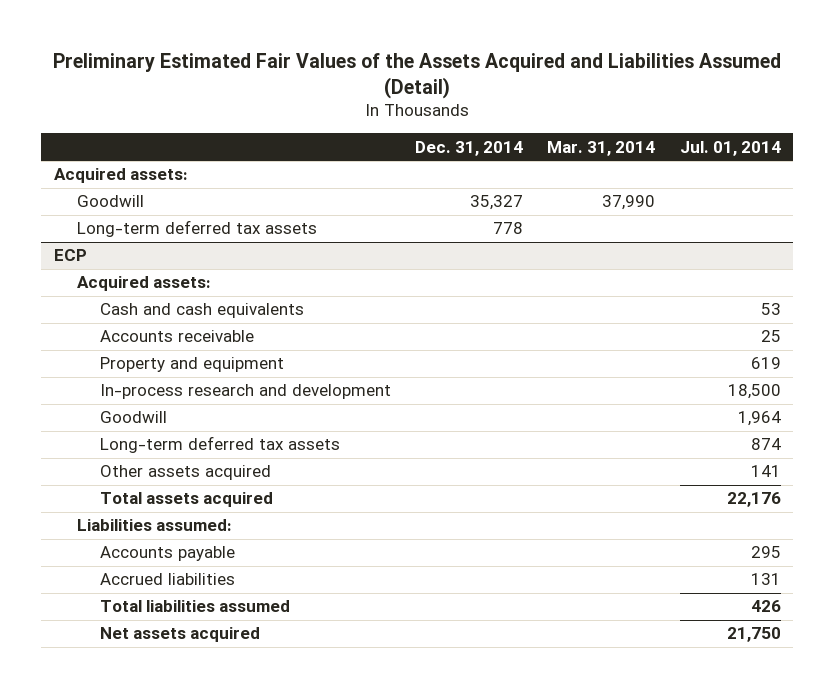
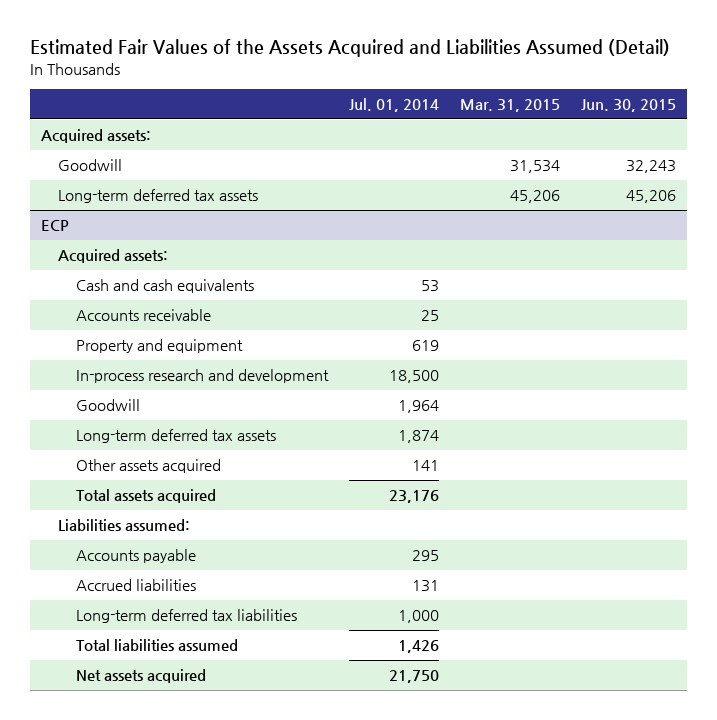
[53,52,782,99] Preliminary Estimated Fair Values of the Assets Acquired and Liabilities Assumed (Detail) -> [29,39,670,58] Estimated Fair Values of the Assets Acquired and Liabilities Assumed (Detail)
[414,140,523,156] Dec. 31, 2014 -> none
[547,140,656,156] Mar. 31, 2014 -> none
none -> [460,99,561,113] Mar. 31, 2015
none -> [581,99,677,113] Jun. 30, 2015
[750,438,781,451] 874 -> [398,430,440,444] 1,874
[726,492,781,508] 22,176 -> [389,490,440,504] 23,176
none -> [76,609,298,624] Long-term deferred tax liabilities
[750,600,781,613] 426 -> [398,640,440,654] 1,426

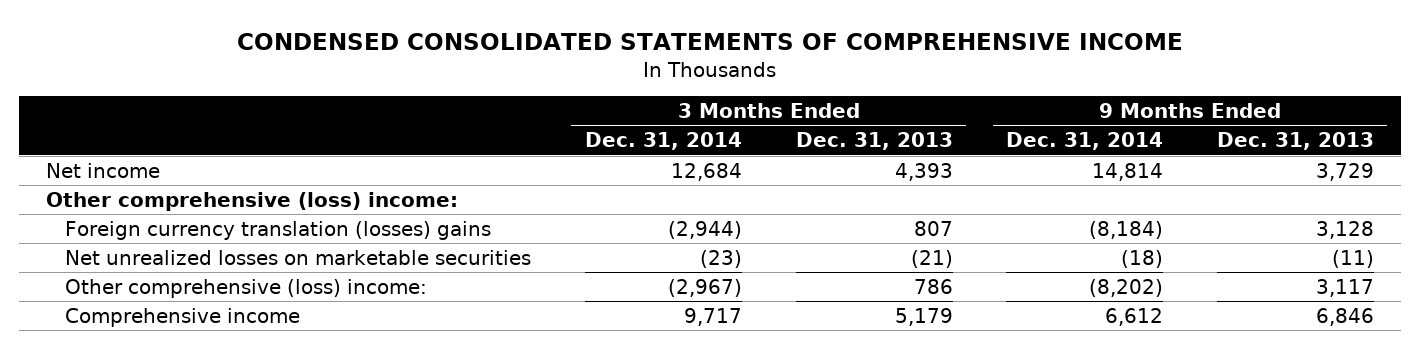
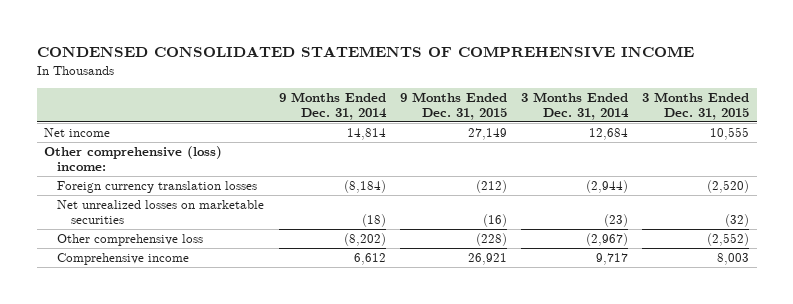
[795,132,953,151] Dec. 31, 2013 -> none
[1216,132,1374,151] Dec. 31, 2013 -> none
none -> [399,91,507,120] 9 Months Ended Dec. 31, 2015
none -> [642,91,750,120] 3 Months Ended Dec. 31, 2015
[65,220,492,240] Foreign currency translation (losses) gains -> [57,180,258,193] Foreign currency translation losses
[65,278,428,298] Other comprehensive (loss) income: -> [57,233,204,246] Other comprehensive loss

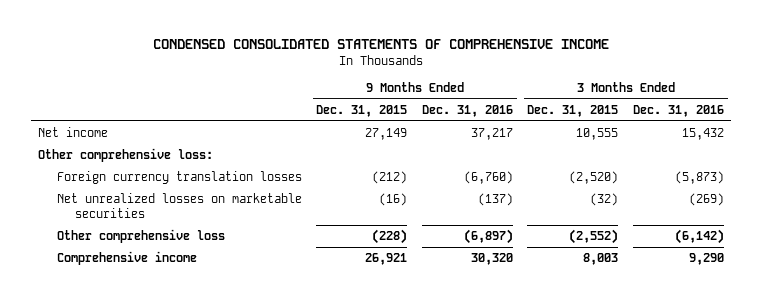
[278,91,387,120] 9 Months Ended Dec. 31, 2014 -> none
[521,91,630,120] 3 Months Ended Dec. 31, 2014 -> none
none -> [421,104,513,117] Dec. 31, 2016
none -> [633,104,725,117] Dec. 31, 2016
[43,145,222,172] Other comprehensive (loss) income: -> [38,148,214,163] Other comprehensive loss:

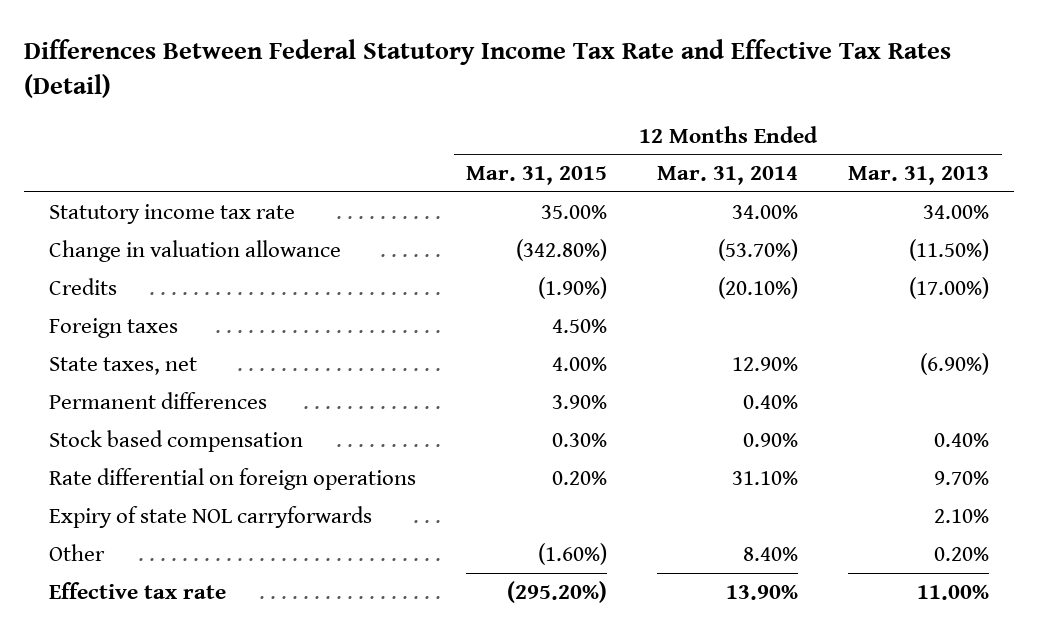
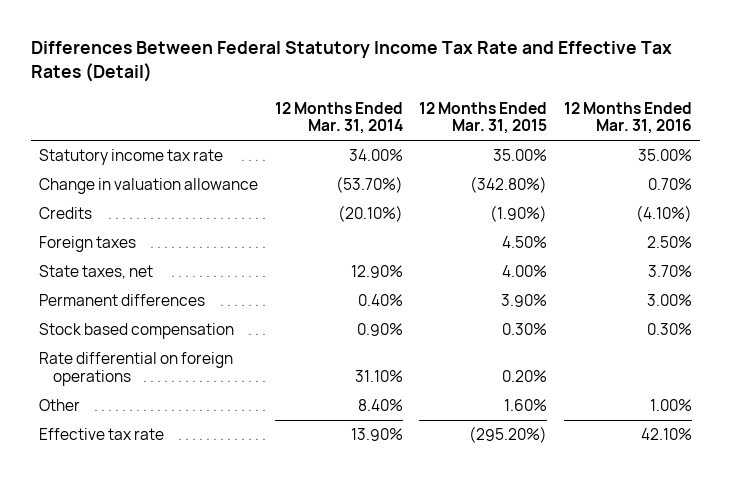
[848,166,990,186] Mar. 31, 2013 -> none
none -> [563,101,692,135] 12 Months Ended Mar. 31, 2016
[49,505,373,528] Expiry of state NOL carryforwards -> none
[538,542,608,565] (1.60%) -> [504,399,548,412] 1.60%

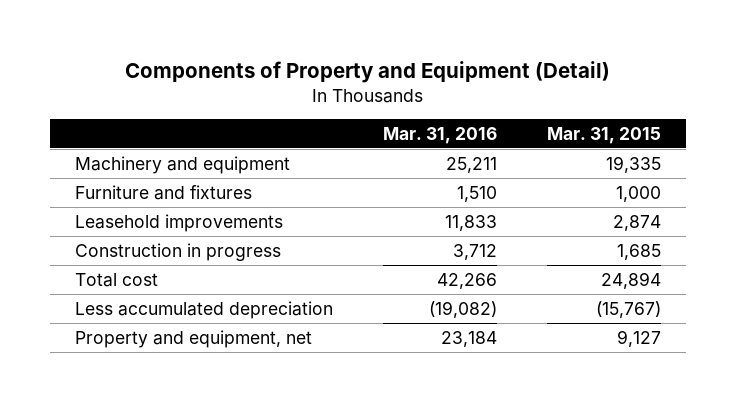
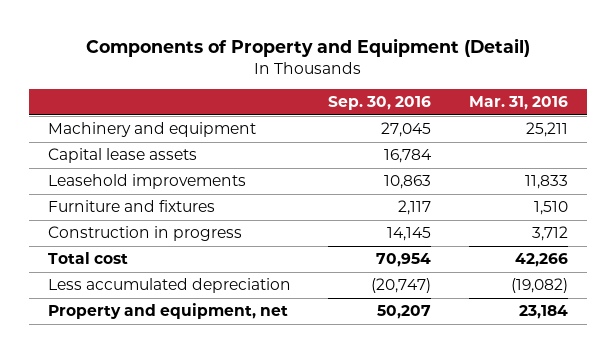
[547,127,662,145] Mar. 31, 2015 -> none
none -> [328,96,432,111] Sep. 30, 2016
none -> [47,148,197,164] Capital lease assets
[75,184,253,200] Furniture and fixtures -> [47,200,215,213] Furniture and fixtures

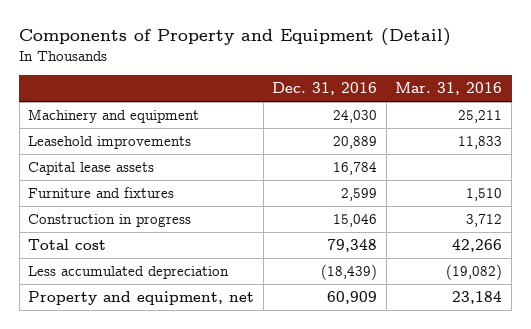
[328,96,432,111] Sep. 30, 2016 -> none
none -> [272,82,378,96] Dec. 31, 2016
[47,148,197,164] Capital lease assets -> [28,162,155,176] Capital lease assets

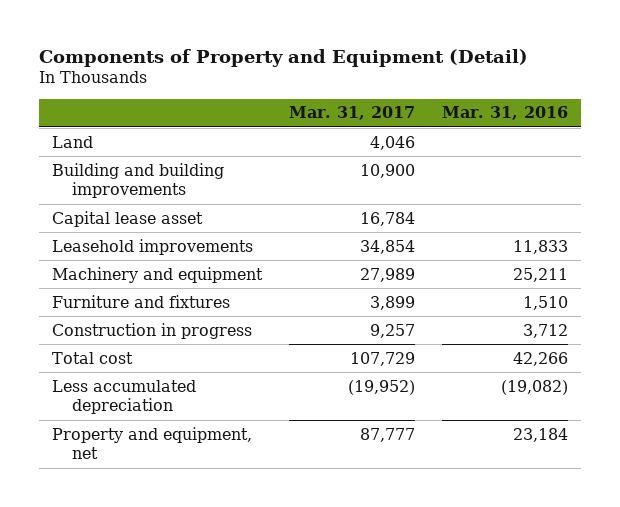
[272,82,378,96] Dec. 31, 2016 -> none
none -> [288,106,415,121] Mar. 31, 2017
none -> [52,135,94,148] Land
none -> [52,162,225,199] Building and building improvements
none -> [52,210,204,227] Capital lease asset
[28,162,155,176] Capital lease assets -> none
[28,109,200,124] Machinery and equipment -> [52,266,264,283] Machinery and equipment

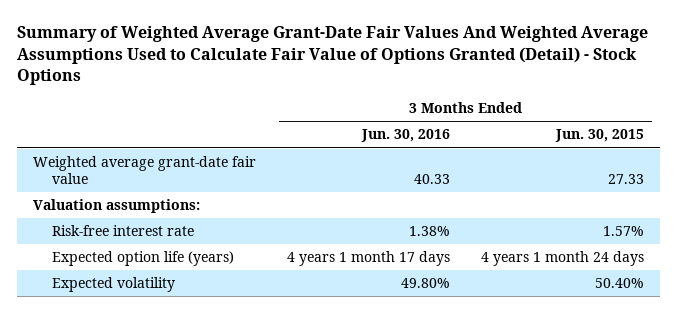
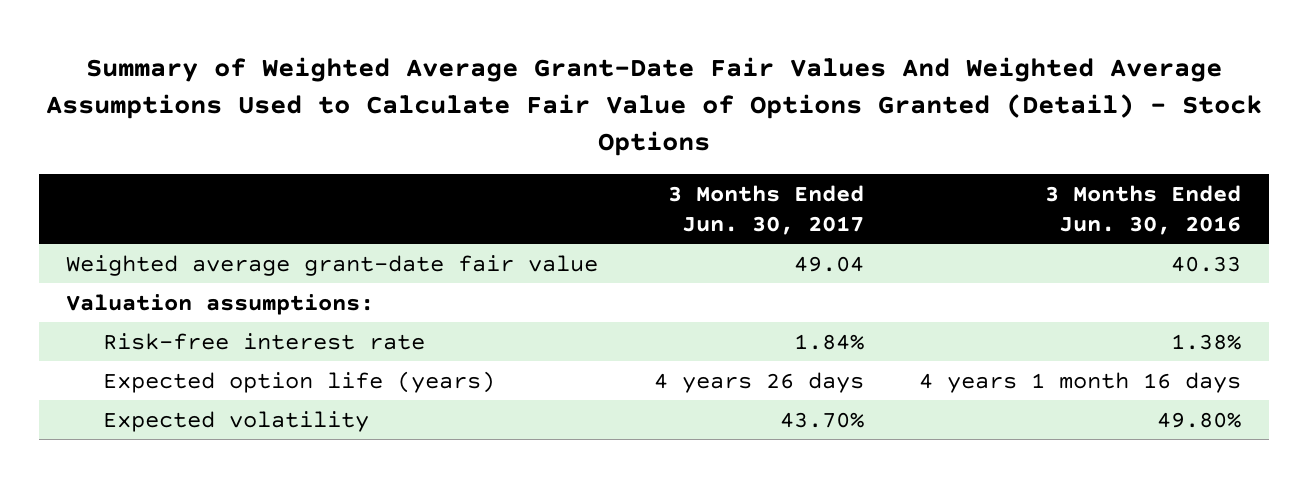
[555,129,645,143] Jun. 30, 2015 -> none
none -> [667,184,864,235] 3 Months Ended Jun. 30, 2017
[286,251,450,267] 4 years 1 month 17 days -> [919,371,1242,393] 4 years 1 month 16 days

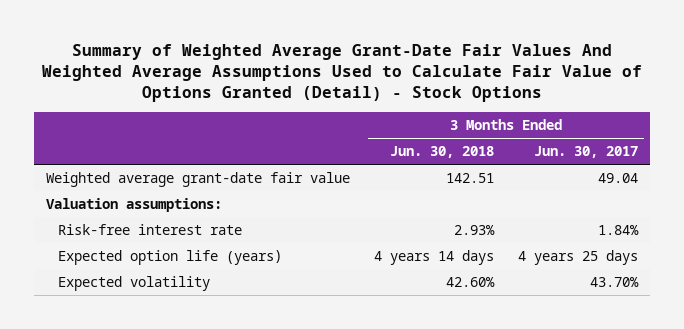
[1045,184,1242,235] 3 Months Ended Jun. 30, 2016 -> none
none -> [390,146,495,159] Jun. 30, 2018
[653,371,864,393] 4 years 26 days -> [518,250,639,266] 4 years 25 days

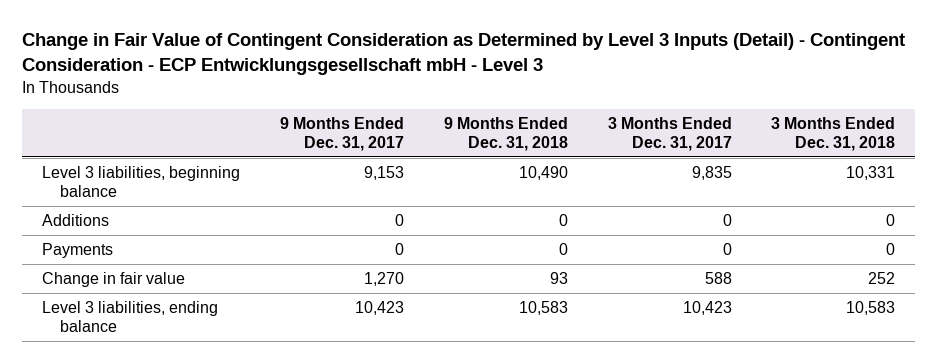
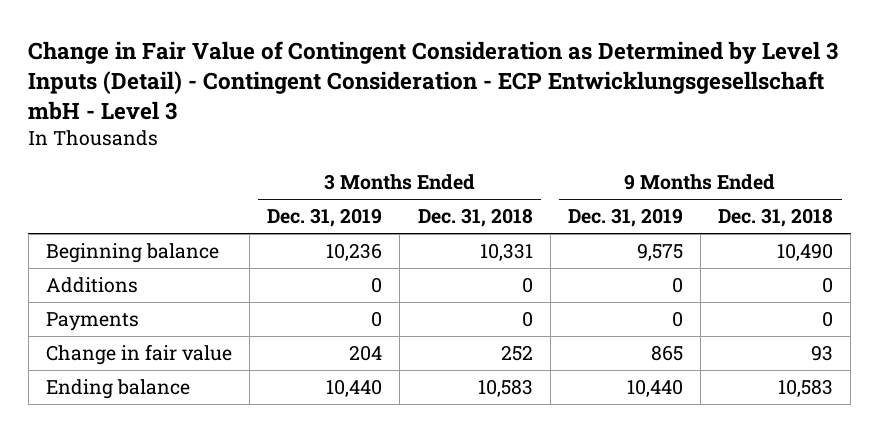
[279,116,404,151] 9 Months Ended Dec. 31, 2017 -> none
[607,116,732,151] 3 Months Ended Dec. 31, 2017 -> none
none -> [267,208,383,228] Dec. 31, 2019
none -> [567,208,683,228] Dec. 31, 2019
[41,165,240,197] Level 3 liabilities, beginning balance -> [46,243,220,264] Beginning balance
[41,300,218,332] Level 3 liabilities, ending balance -> [46,379,191,400] Ending balance

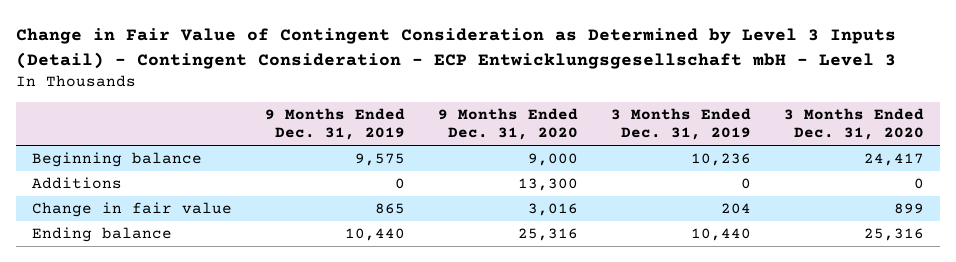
[417,208,533,228] Dec. 31, 2018 -> none
[718,208,834,228] Dec. 31, 2018 -> none
none -> [437,107,578,141] 9 Months Ended Dec. 31, 2020
none -> [783,107,924,141] 3 Months Ended Dec. 31, 2020
[46,312,140,332] Payments -> none

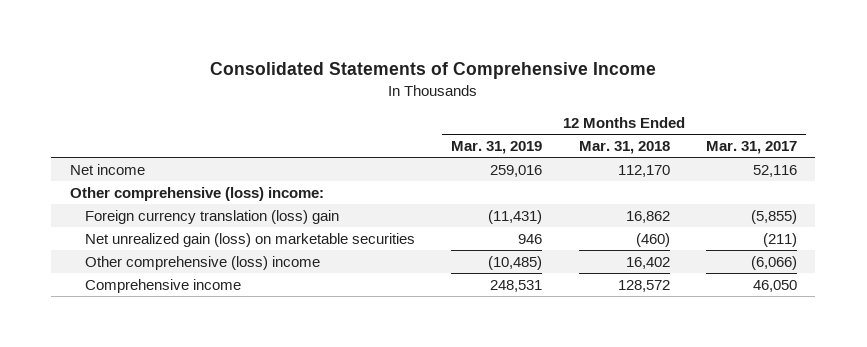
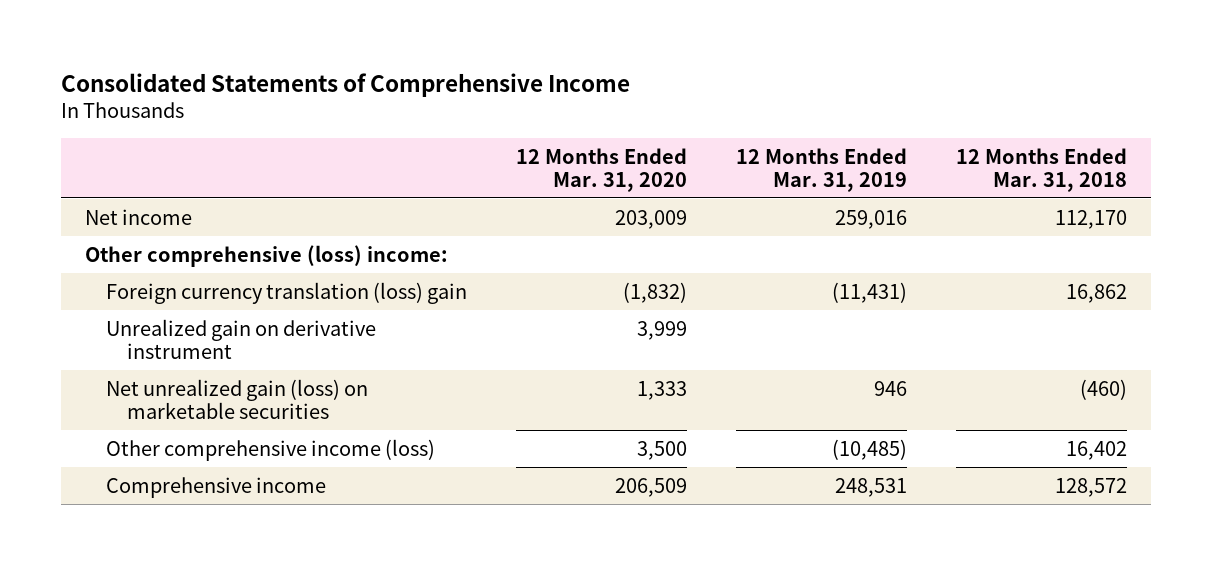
[706,140,798,154] Mar. 31, 2017 -> none
none -> [515,147,687,192] 12 Months Ended Mar. 31, 2020
none -> [105,318,376,359] Unrealized gain on derivative instrument
[84,255,320,270] Other comprehensive (loss) income -> [105,438,435,461] Other comprehensive income (loss)

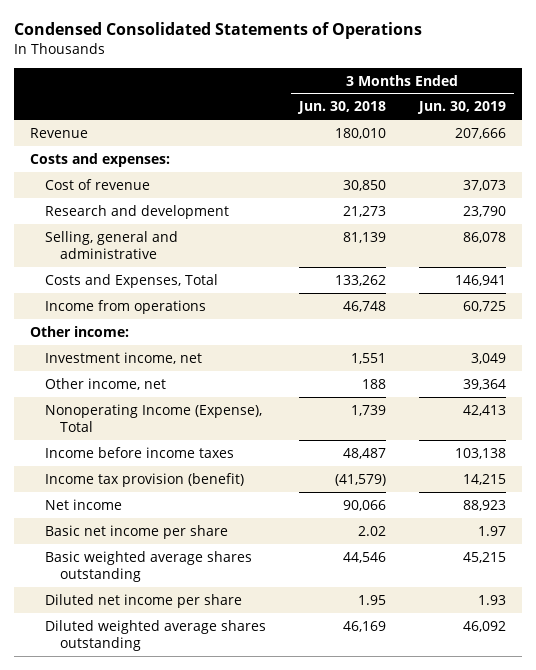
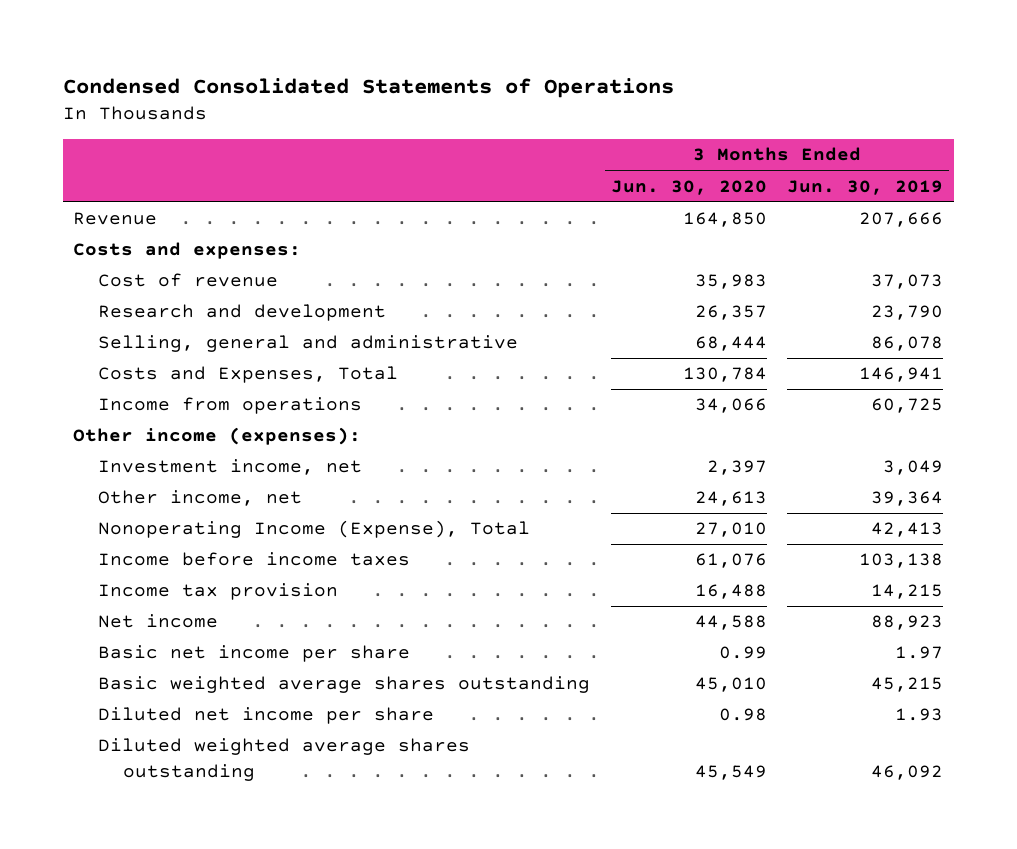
[296,101,386,115] Jun. 30, 2018 -> none
none -> [610,179,767,195] Jun. 30, 2020
[29,325,129,337] Other income: -> [73,427,362,446] Other income (expenses):
[45,472,245,487] Income tax provision (benefit) -> [97,583,338,601] Income tax provision

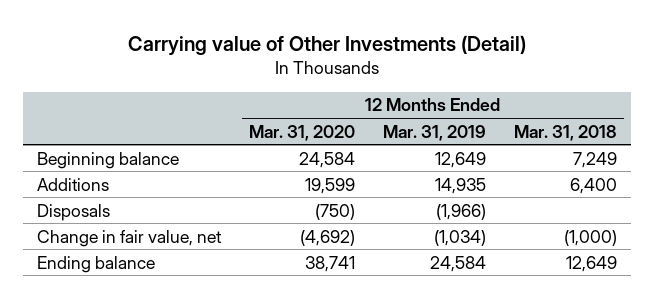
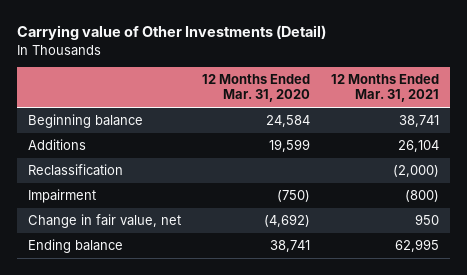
[382,124,486,141] Mar. 31, 2019 -> none
[513,124,617,141] Mar. 31, 2018 -> none
none -> [331,74,440,103] 12 Months Ended Mar. 31, 2021
none -> [27,164,123,177] Reclassification
[37,203,111,221] Disposals -> [27,189,96,204] Impairment

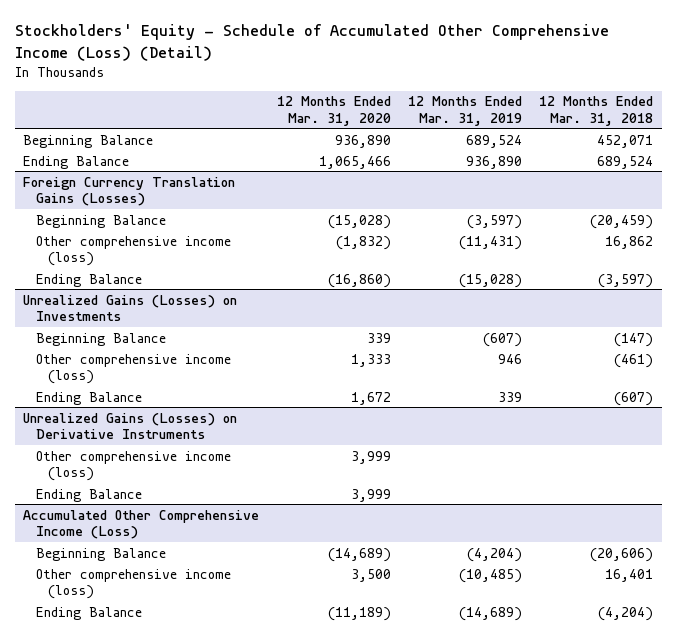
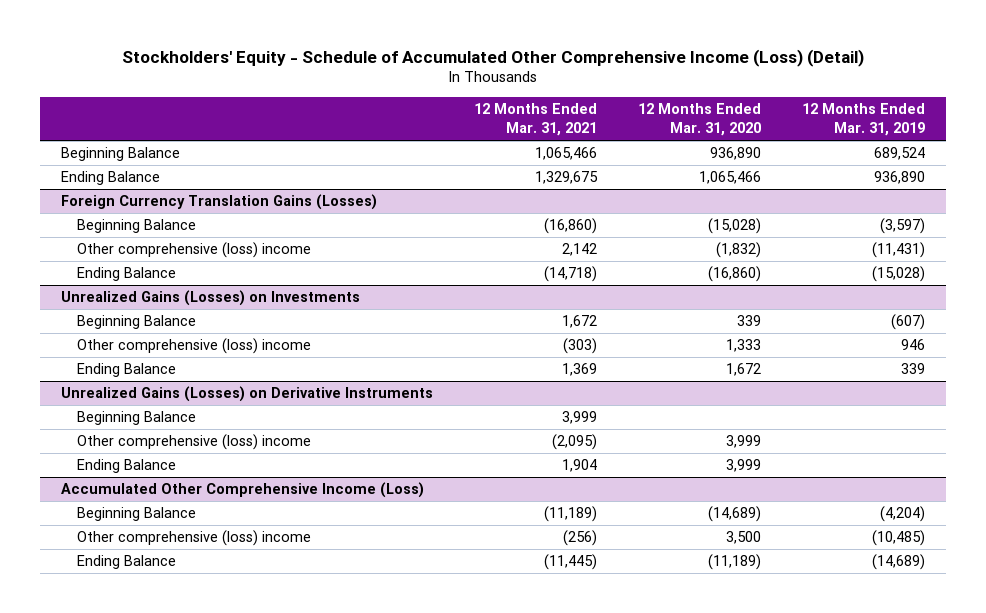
[539,96,654,126] 12 Months Ended Mar. 31, 2018 -> none
none -> [473,103,597,137] 12 Months Ended Mar. 31, 2021
[35,235,231,266] Other comprehensive income (loss) -> [76,242,311,259] Other comprehensive (loss) income
[35,353,231,384] Other comprehensive income (loss) -> [76,338,311,355] Other comprehensive (loss) income
none -> [76,411,196,426] Beginning Balance
[35,450,231,481] Other comprehensive income (loss) -> [76,434,311,451] Other comprehensive (loss) income
[35,568,231,599] Other comprehensive income (loss) -> [76,530,311,547] Other comprehensive (loss) income

